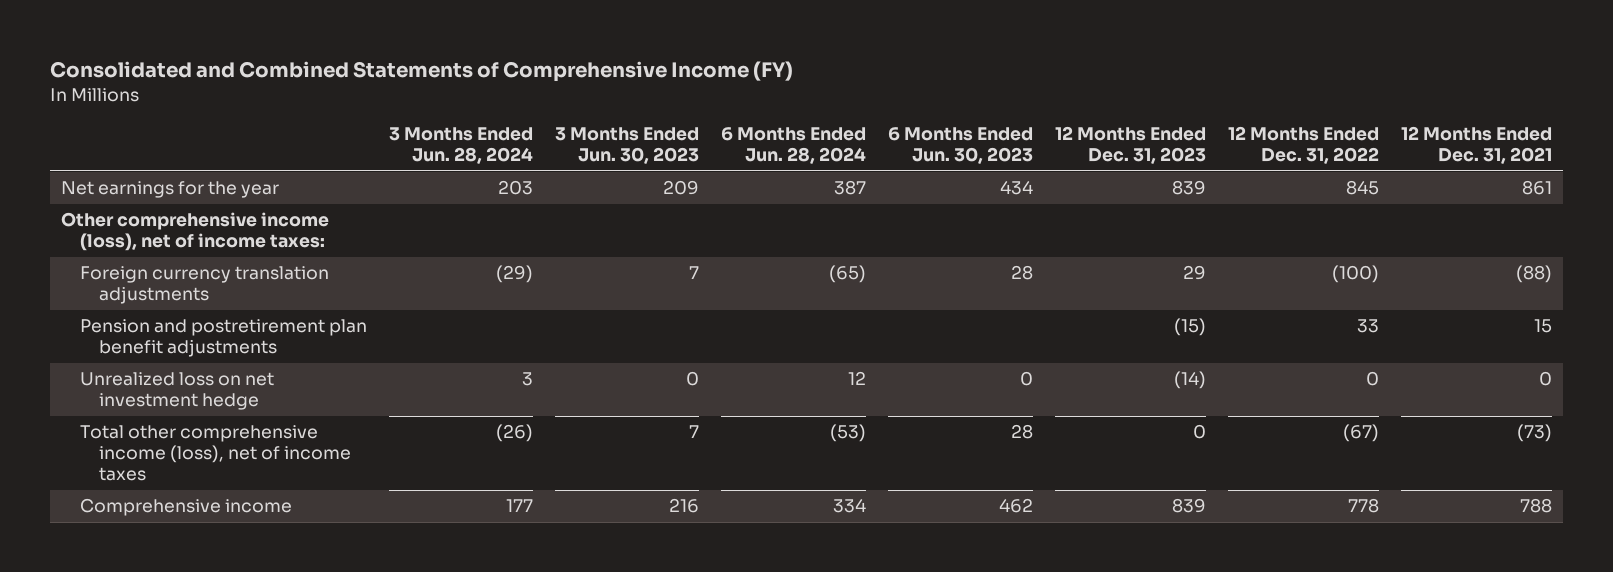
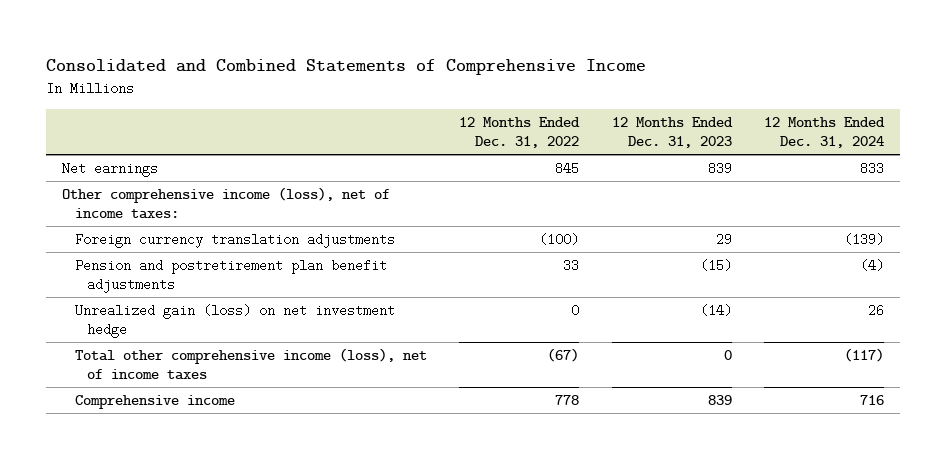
[50,61,794,83] Consolidated and Combined Statements of Comprehensive Income (FY) -> [45,59,646,76] Consolidated and Combined Statements of Comprehensive Income
[389,127,534,164] 3 Months Ended Jun. 28, 2024 -> none
[555,127,700,164] 3 Months Ended Jun. 30, 2023 -> none
[720,127,866,164] 6 Months Ended Jun. 28, 2024 -> none
[887,127,1033,164] 6 Months Ended Jun. 30, 2023 -> none
[1400,126,1552,164] 12 Months Ended Dec. 31, 2021 -> none
none -> [763,117,885,149] 12 Months Ended Dec. 31, 2024
[61,181,280,199] Net earnings for the year -> [62,161,159,177] Net earnings
[80,372,275,411] Unrealized loss on net investment hedge -> [74,303,395,339] Unrealized gain (loss) on net investment hedge

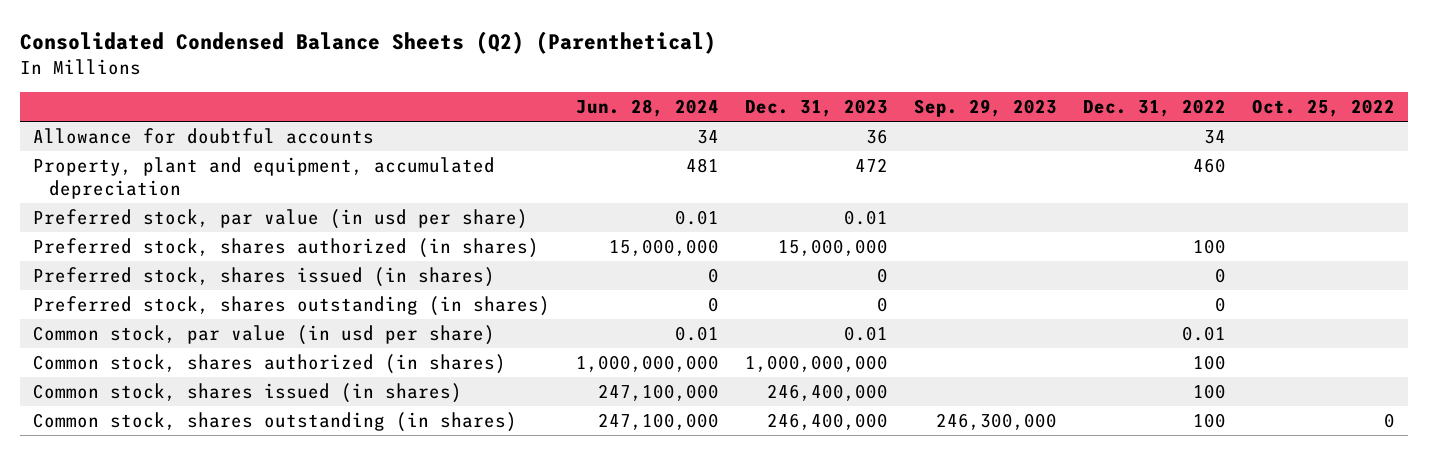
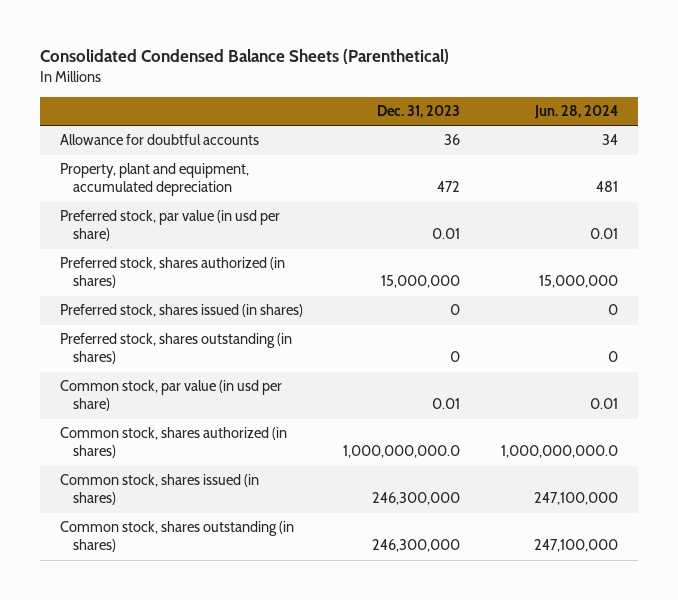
[20,30,717,54] Consolidated Condensed Balance Sheets (Q2) (Parenthetical) -> [39,49,449,65] Consolidated Condensed Balance Sheets (Parenthetical)
[914,99,1058,118] Sep. 29, 2023 -> none
[1083,99,1227,118] Dec. 31, 2022 -> none
[1252,99,1396,118] Oct. 25, 2022 -> none
[576,354,720,372] 1,000,000,000 -> [500,445,618,459] 1,000,000,000.0
[745,354,889,372] 1,000,000,000 -> [343,445,461,459] 1,000,000,000.0
[767,383,889,401] 246,400,000 -> [372,492,461,506] 246,300,000
[767,412,889,430] 246,400,000 -> [372,539,461,553] 246,300,000

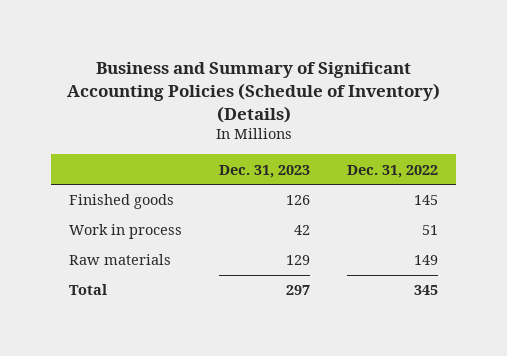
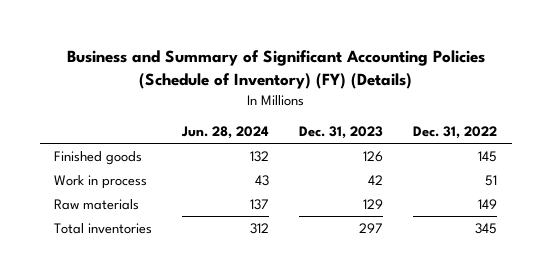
[66,61,440,123] Business and Summary of Significant Accounting Policies (Schedule of Inventory) (Details) -> [66,50,485,89] Business and Summary of Significant Accounting Policies (Schedule of Inventory) (FY) (Details)
none -> [181,125,270,139] Jun. 28, 2024
[69,284,108,296] Total -> [54,222,153,234] Total inventories

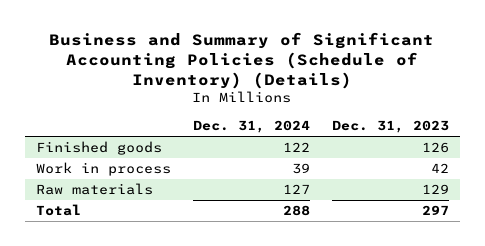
[66,50,485,89] Business and Summary of Significant Accounting Policies (Schedule of Inventory) (FY) (Details) -> [49,31,435,89] Business and Summary of Significant Accounting Policies (Schedule of Inventory) (Details)
[181,125,270,139] Jun. 28, 2024 -> none
[412,125,497,139] Dec. 31, 2022 -> none
none -> [192,120,310,134] Dec. 31, 2024
[54,222,153,234] Total inventories -> [35,203,81,216] Total

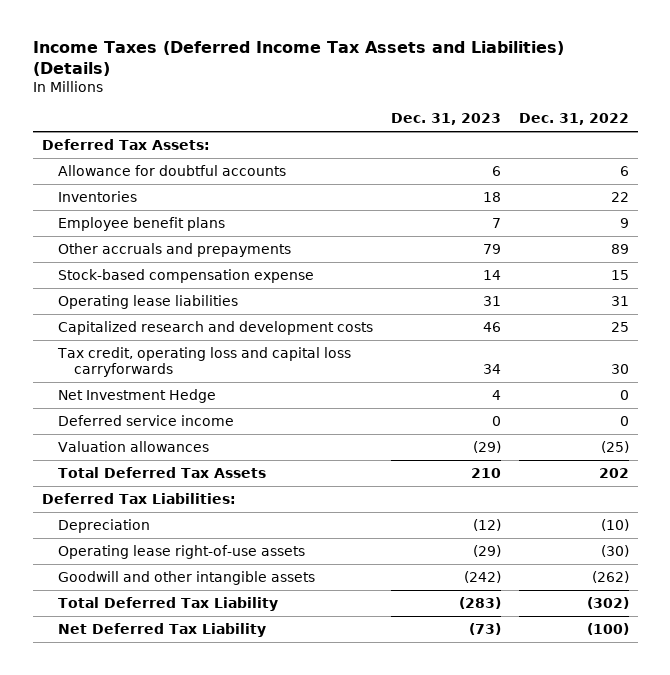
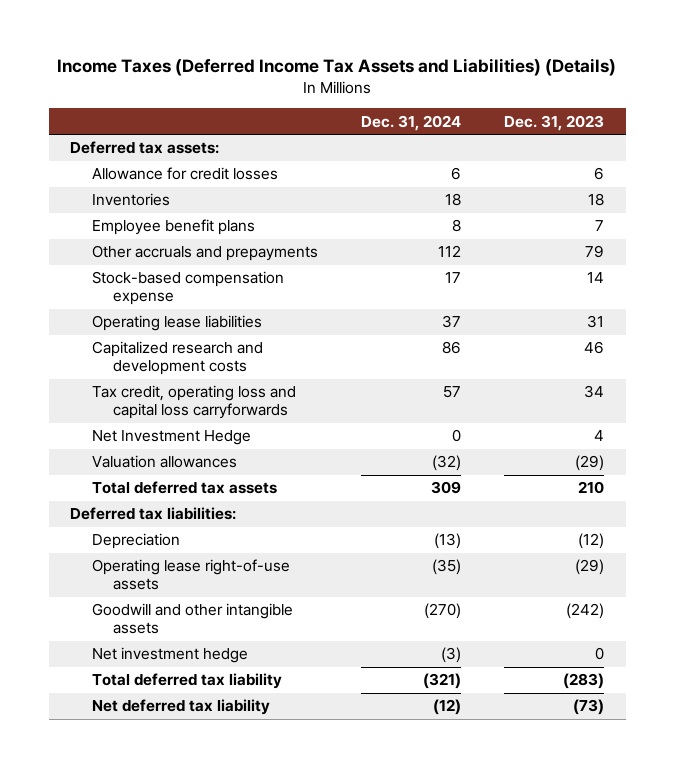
[518,113,629,126] Dec. 31, 2022 -> none
none -> [360,114,461,131] Dec. 31, 2024
[41,138,210,150] Deferred Tax Assets: -> [70,141,220,155] Deferred tax assets:
[57,164,286,176] Allowance for doubtful accounts -> [91,167,278,181] Allowance for credit losses
[57,414,234,426] Deferred service income -> none
[57,466,266,478] Total Deferred Tax Assets -> [91,481,277,495] Total deferred tax assets
[41,492,236,504] Deferred Tax Liabilities: -> [70,507,237,521] Deferred tax liabilities:
none -> [91,647,248,664] Net investment hedge
[57,596,278,611] Total Deferred Tax Liability -> [91,673,282,690] Total deferred tax liability
[57,622,266,637] Net Deferred Tax Liability -> [91,699,270,716] Net deferred tax liability

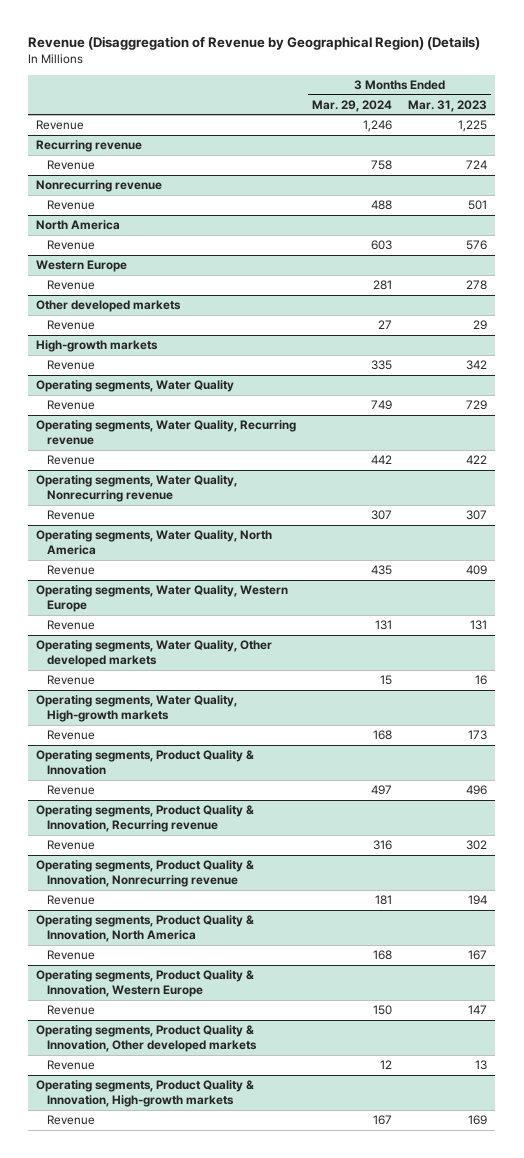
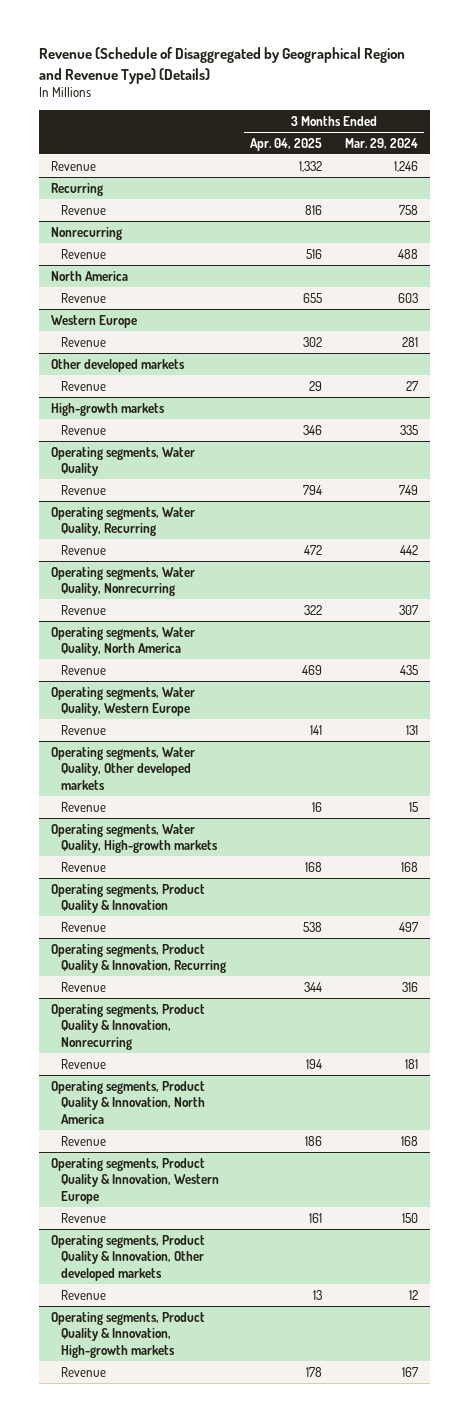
[28,35,481,50] Revenue (Disaggregation of Revenue by Geographical Region) (Details) -> [39,47,406,84] Revenue (Schedule of Disaggregated by Geographical Region and Revenue Type) (Details)
[408,99,488,112] Mar. 31, 2023 -> none
none -> [249,137,322,151] Apr. 04, 2025
[36,140,143,153] Recurring revenue -> [50,182,103,196] Recurring
[36,180,163,193] Nonrecurring revenue -> [50,226,122,240] Nonrecurring
[36,420,297,446] Operating segments, Water Quality, Recurring revenue -> [50,506,195,537] Operating segments, Water Quality, Recurring
[36,475,238,503] Operating segments, Water Quality, Nonrecurring revenue -> [50,566,195,597] Operating segments, Water Quality, Nonrecurring
[36,805,255,833] Operating segments, Product Quality & Innovation, Recurring revenue -> [50,943,227,974] Operating segments, Product Quality & Innovation, Recurring
[36,860,255,888] Operating segments, Product Quality & Innovation, Nonrecurring revenue -> [50,1003,205,1050] Operating segments, Product Quality & Innovation, Nonrecurring

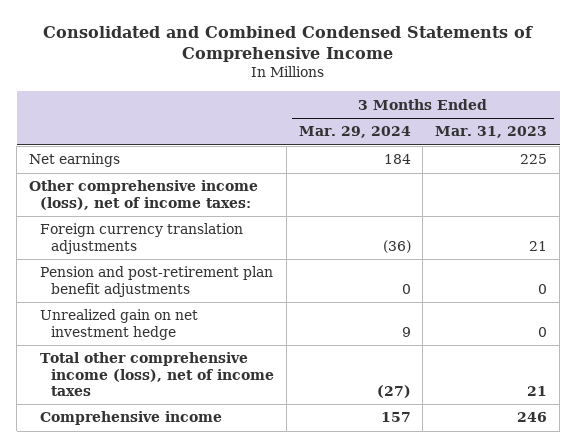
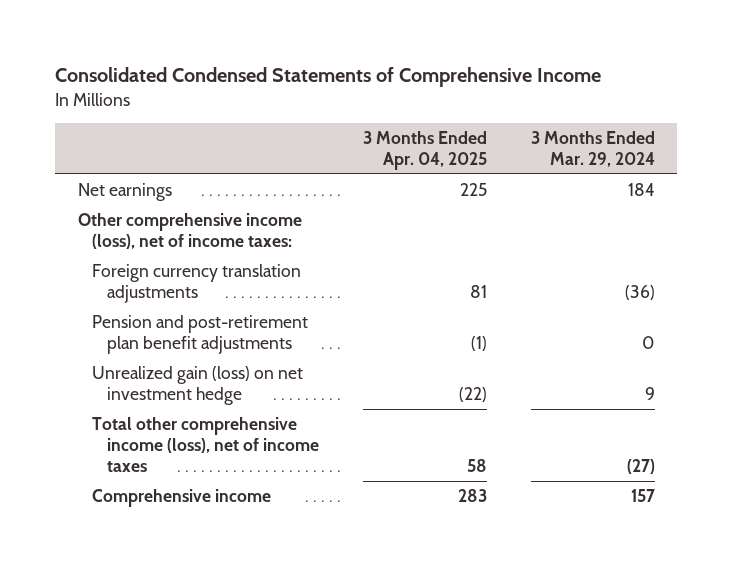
[43,25,534,63] Consolidated and Combined Condensed Statements of Comprehensive Income -> [55,67,602,88] Consolidated Condensed Statements of Comprehensive Income
[435,126,548,139] Mar. 31, 2023 -> none
none -> [362,131,487,171] 3 Months Ended Apr. 04, 2025
[39,309,198,340] Unrealized gain on net investment hedge -> [92,365,304,405] Unrealized gain (loss) on net investment hedge

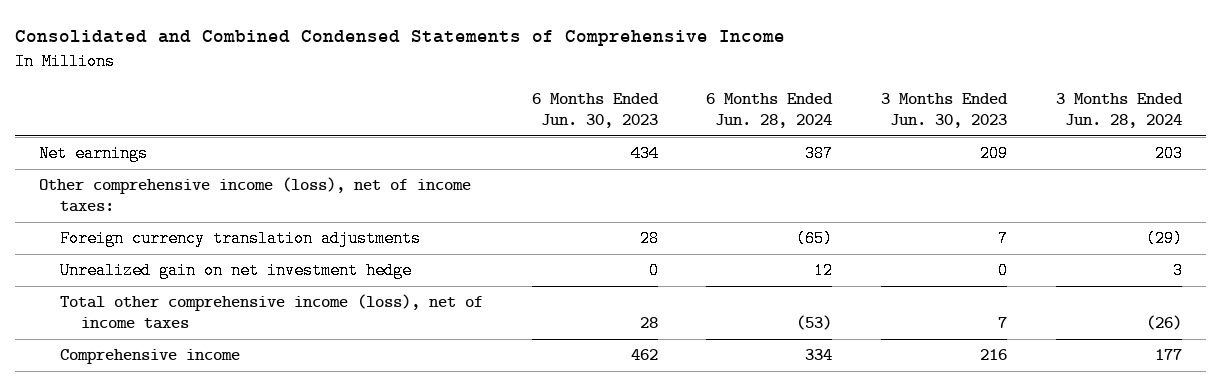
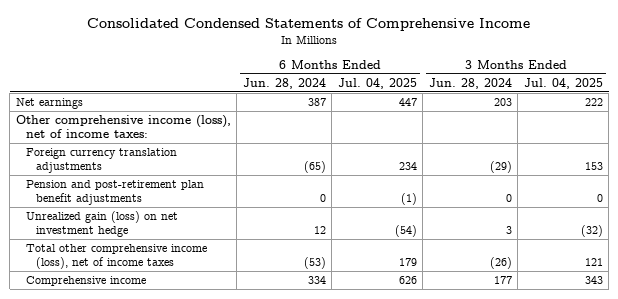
[14,30,785,47] Consolidated and Combined Condensed Statements of Comprehensive Income -> [87,17,531,31] Consolidated Condensed Statements of Comprehensive Income
[531,93,659,128] 6 Months Ended Jun. 30, 2023 -> none
[880,93,1008,128] 3 Months Ended Jun. 30, 2023 -> none
none -> [337,77,417,89] Jul. 04, 2025
none -> [523,77,603,89] Jul. 04, 2025
none -> [25,180,204,205] Pension and post-retirement plan benefit adjustments
[60,262,413,280] Unrealized gain on net investment hedge -> [25,211,178,237] Unrealized gain (loss) on net investment hedge

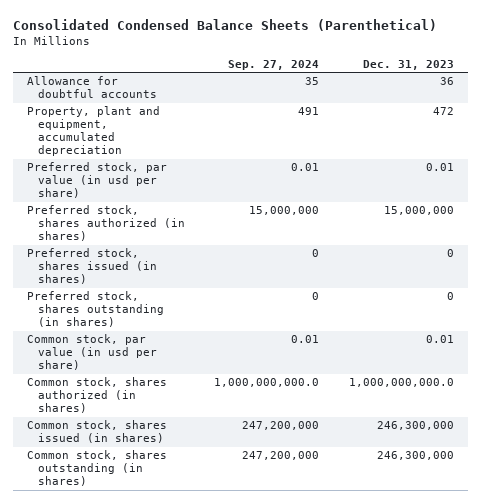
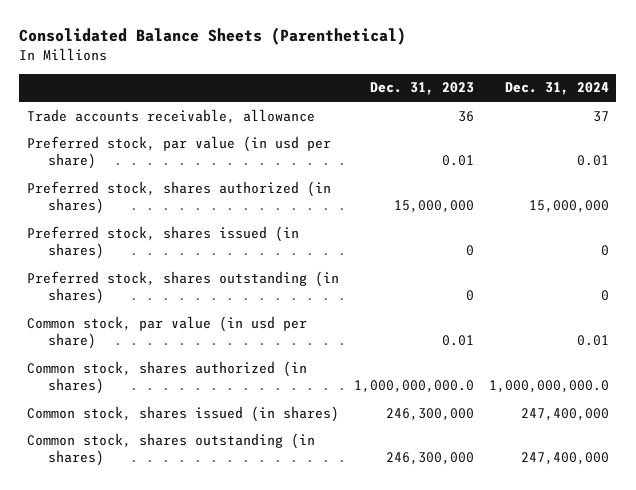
[12,18,437,31] Consolidated Condensed Balance Sheets (Parenthetical) -> [19,26,407,45] Consolidated Balance Sheets (Parenthetical)
[228,60,320,71] Sep. 27, 2024 -> none
none -> [504,82,609,96] Dec. 31, 2024
[27,106,161,157] Property, plant and equipment, accumulated depreciation -> none
[27,76,158,99] Allowance for doubtful accounts -> [26,108,315,124] Trade accounts receivable, allowance

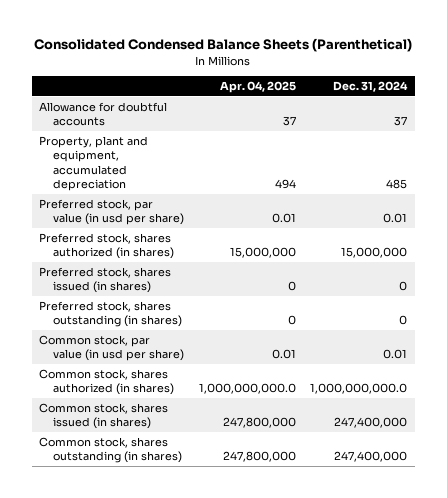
[19,26,407,45] Consolidated Balance Sheets (Parenthetical) -> [34,38,413,53] Consolidated Condensed Balance Sheets (Parenthetical)
[369,82,474,96] Dec. 31, 2023 -> none
none -> [219,80,296,93] Apr. 04, 2025
[26,108,315,124] Trade accounts receivable, allowance -> [39,101,168,127] Allowance for doubtful accounts
none -> [39,135,149,192] Property, plant and equipment, accumulated depreciation

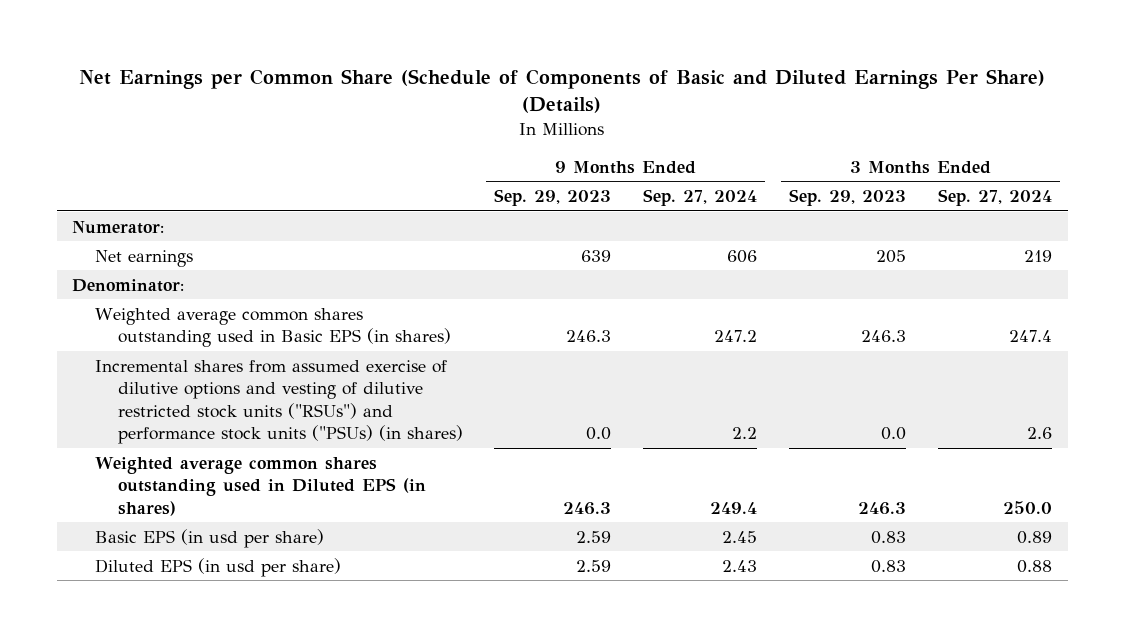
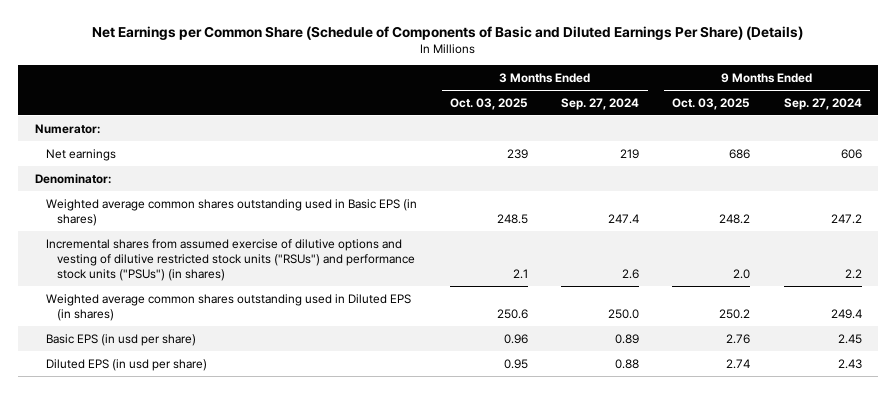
[494,189,612,207] Sep. 29, 2023 -> none
[789,189,907,207] Sep. 29, 2023 -> none
none -> [450,97,529,110] Oct. 03, 2025
none -> [672,97,751,110] Oct. 03, 2025
[95,359,463,445] Incremental shares from assumed exercise of dilutive options and vesting of dilutive restricted stock units ("RSUs") and performance stock units ("PSUs) (in shares) -> [45,238,416,281] Incremental shares from assumed exercise of dilutive options and vesting of dilutive restricted stock units ("RSUs") and performance stock units ("PSUs") (in shares)

